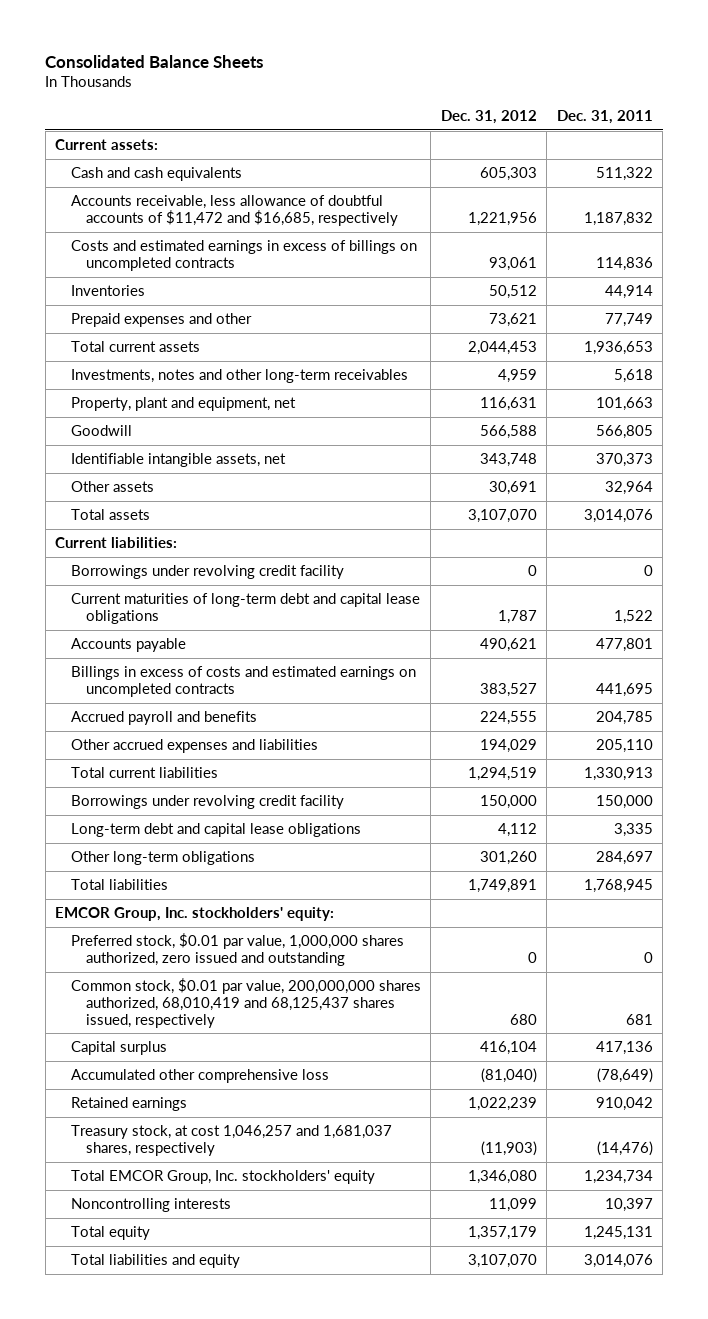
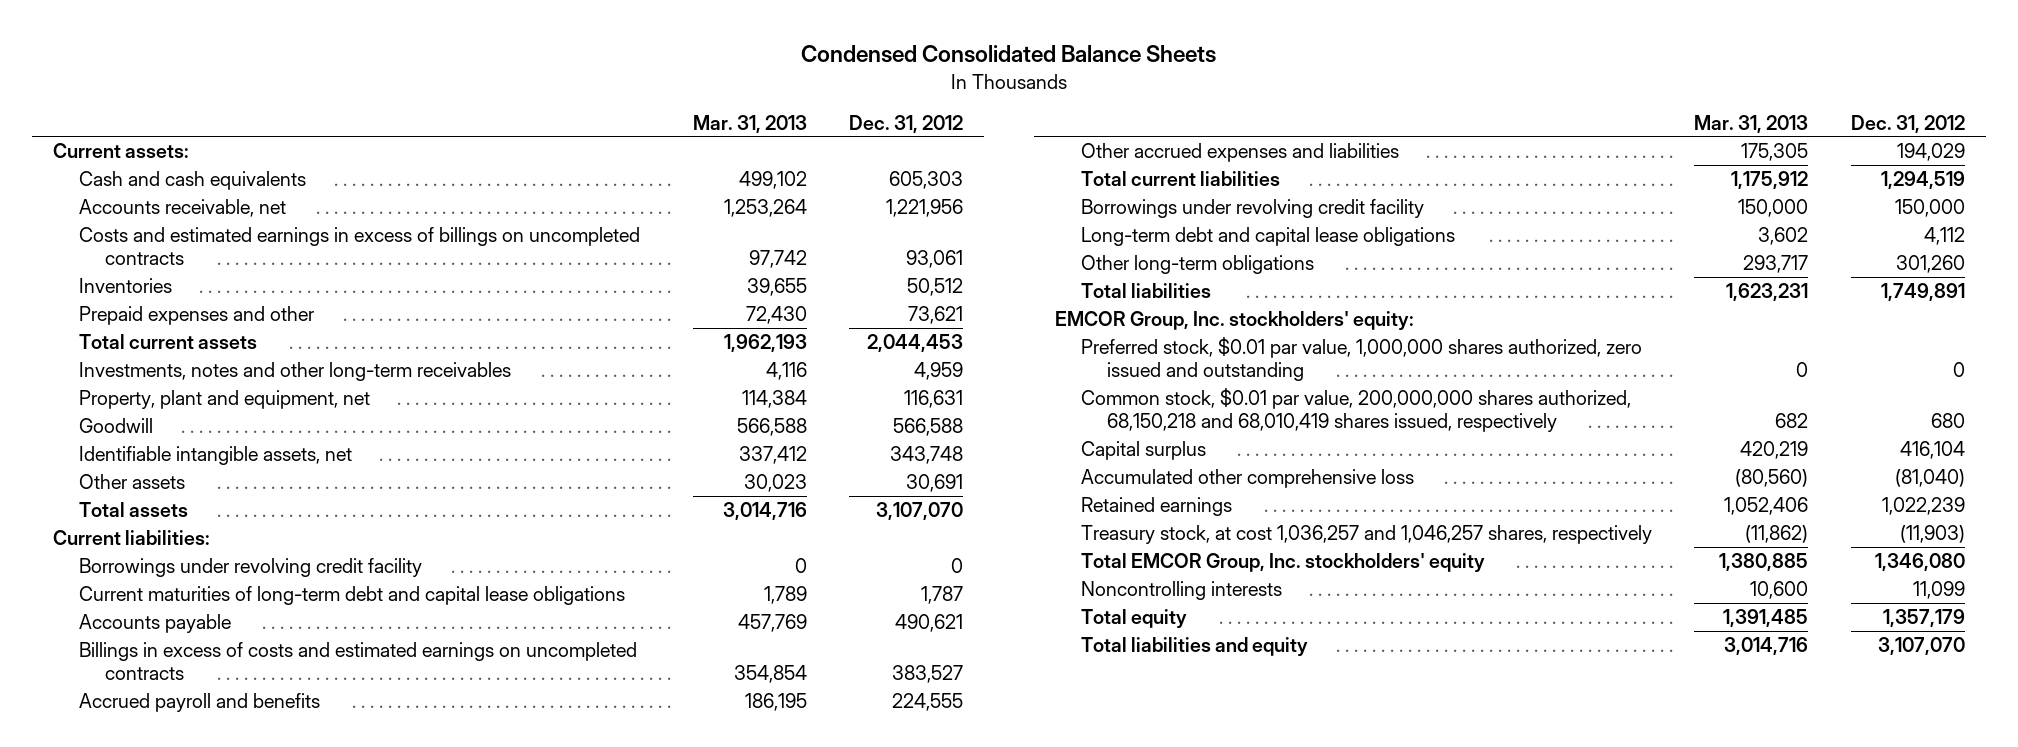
[45,54,264,68] Consolidated Balance Sheets -> [801,45,1217,64] Condensed Consolidated Balance Sheets
[556,110,653,125] Dec. 31, 2011 -> none
none -> [692,114,807,133] Mar. 31, 2013
[70,195,399,226] Accounts receivable, less allowance of doubtful accounts of $11,472 and $16,685, respectively -> [79,199,287,218] Accounts receivable, net
[70,978,421,1028] Common stock, $0.01 par value, 200,000,000 shares authorized, 68,010,419 and 68,125,437 shares issued, respectively -> [1080,388,1631,433] Common stock, $0.01 par value, 200,000,000 shares authorized, 68,150,218 and 68,010,419 shares issued, respectively
[70,1125,392,1156] Treasury stock, at cost 1,046,257 and 1,681,037 shares, respectively -> [1080,525,1652,545] Treasury stock, at cost 1,036,257 and 1,046,257 shares, respectively

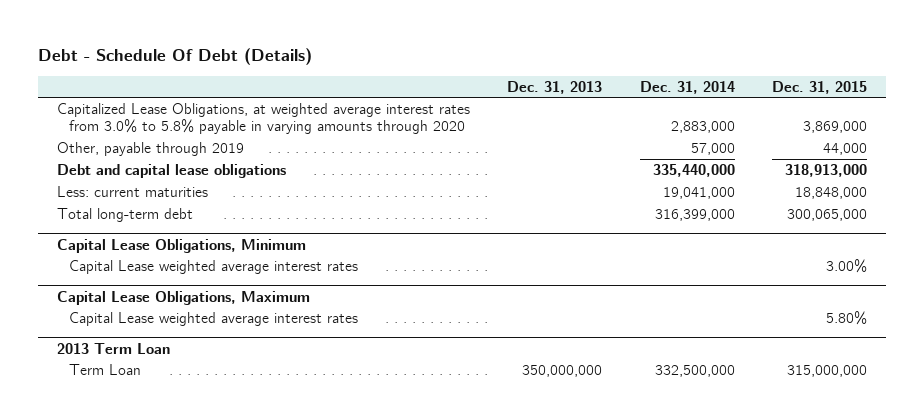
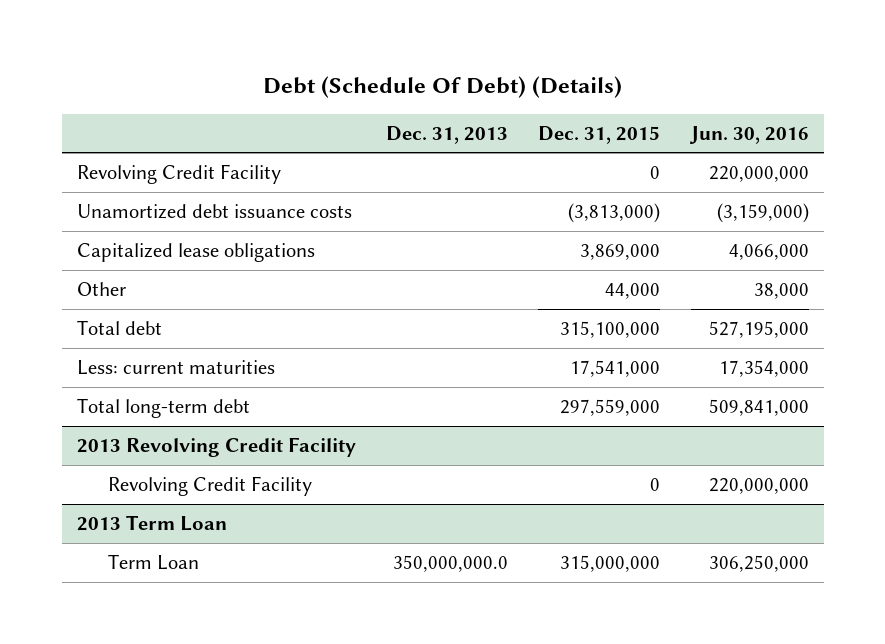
[38,48,313,66] Debt - Schedule Of Debt (Details) -> [262,76,622,99] Debt (Schedule Of Debt) (Details)
[639,80,735,94] Dec. 31, 2014 -> none
none -> [688,125,809,144] Jun. 30, 2016
[56,163,286,178] Debt and capital lease obligations -> none
[56,238,306,253] Capital Lease Obligations, Minimum -> none
[68,259,358,274] Capital Lease weighted average interest rates -> none
[56,290,310,305] Capital Lease Obligations, Maximum -> none
[68,311,358,326] Capital Lease weighted average interest rates -> none
none -> [76,164,281,185] Revolving Credit Facility
none -> [76,204,352,220] Unamortized debt issuance costs
[56,102,470,135] Capitalized Lease Obligations, at weighted average interest rates from 3.0% to 5.8% payable in varying amounts through 2020 -> [76,243,315,263] Capitalized lease obligations
[56,141,244,156] Other, payable through 2019 -> [76,282,126,297] Other
none -> [76,320,162,336] Total debt
[794,186,867,199] 18,848,000 -> [570,360,661,378] 17,541,000
[786,208,867,221] 300,065,000 -> [560,399,661,417] 297,559,000
none -> [76,437,356,458] 2013 Revolving Credit Facility
none -> [107,476,312,497] Revolving Credit Facility
[522,364,603,377] 350,000,000 -> [392,555,508,573] 350,000,000.0

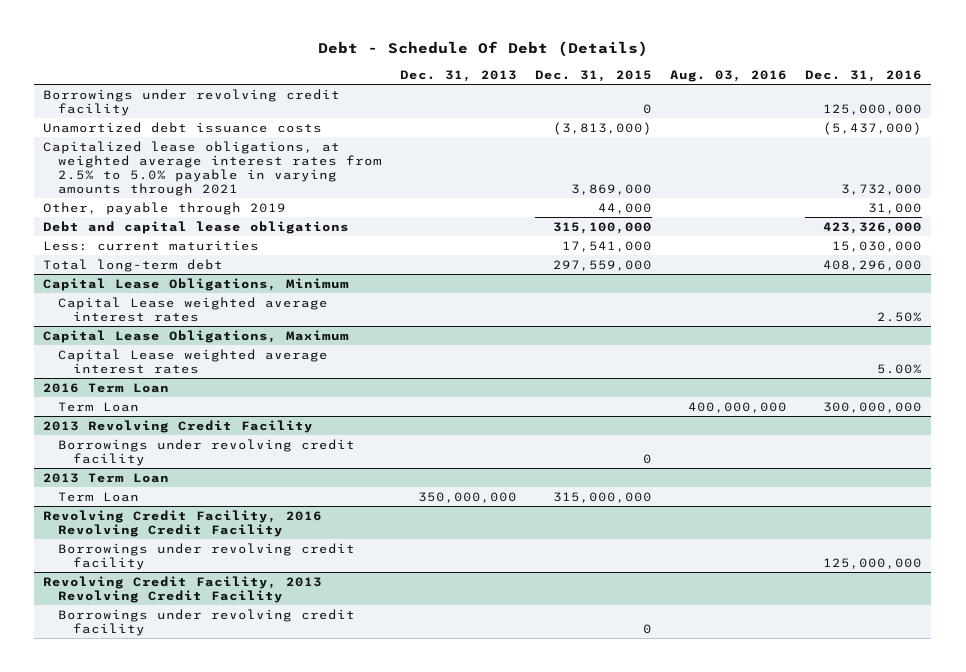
[262,76,622,99] Debt (Schedule Of Debt) (Details) -> [317,41,648,58] Debt - Schedule Of Debt (Details)
[688,125,809,144] Jun. 30, 2016 -> none
none -> [670,69,788,82] Aug. 03, 2016
none -> [805,69,923,82] Dec. 31, 2016
[76,164,281,185] Revolving Credit Facility -> [43,88,341,116] Borrowings under revolving credit facility
[76,243,315,263] Capitalized lease obligations -> [43,140,382,196] Capitalized lease obligations, at weighted average interest rates from 2.5% to 5.0% payable in varying amounts through 2021
[76,282,126,297] Other -> [43,201,287,215] Other, payable through 2019
[76,320,162,336] Total debt -> [43,220,350,234] Debt and capital lease obligations
none -> [43,277,350,291] Capital Lease Obligations, Minimum
none -> [57,296,328,322] Capital Lease weighted average interest rates
none -> [43,329,350,343] Capital Lease Obligations, Maximum
none -> [57,348,328,374] Capital Lease weighted average interest rates
none -> [43,382,170,393] 2016 Term Loan
none -> [57,401,139,412] Term Loan
[107,476,312,497] Revolving Credit Facility -> [57,438,355,466] Borrowings under revolving credit facility
[392,555,508,573] 350,000,000.0 -> [418,491,518,503] 350,000,000
none -> [43,509,323,537] Revolving Credit Facility, 2016 Revolving Credit Facility
none -> [57,542,355,570] Borrowings under revolving credit facility
none -> [43,575,323,603] Revolving Credit Facility, 2013 Revolving Credit Facility
none -> [57,608,355,636] Borrowings under revolving credit facility

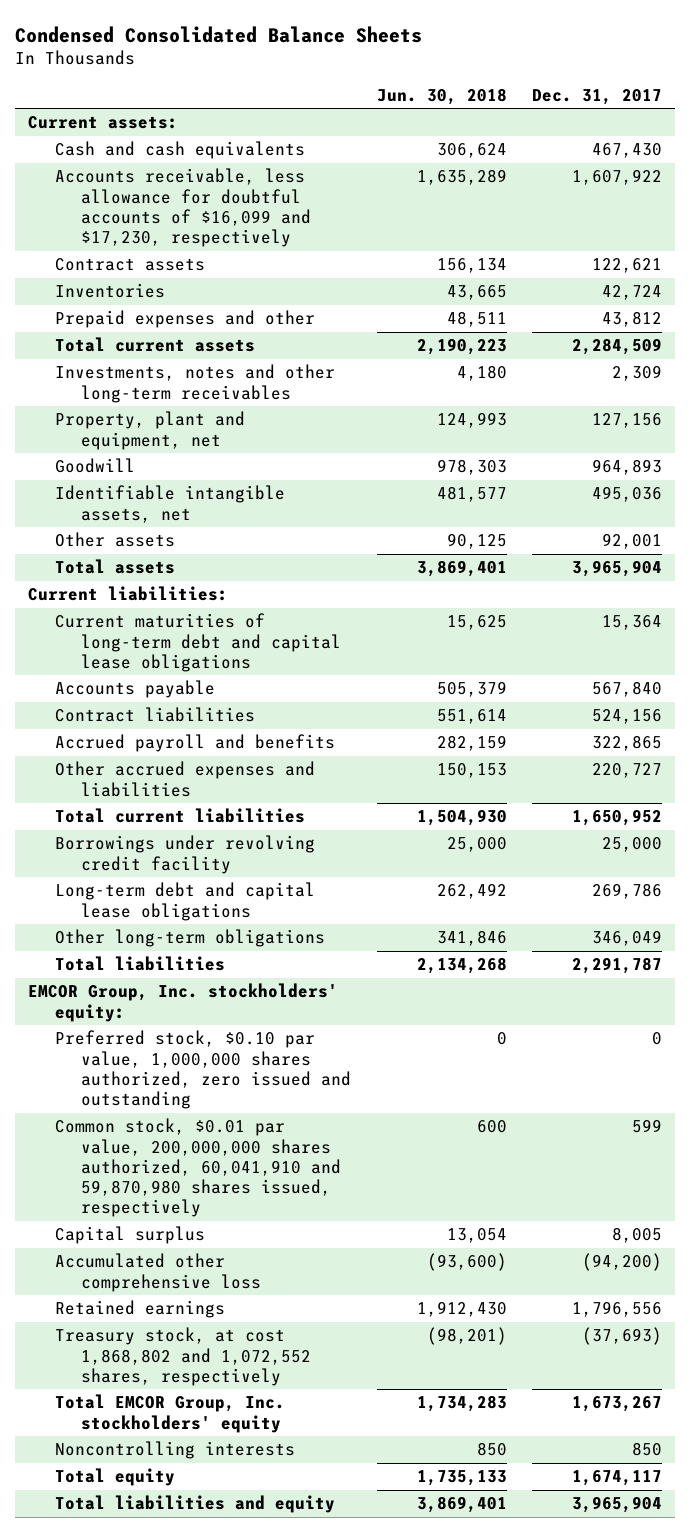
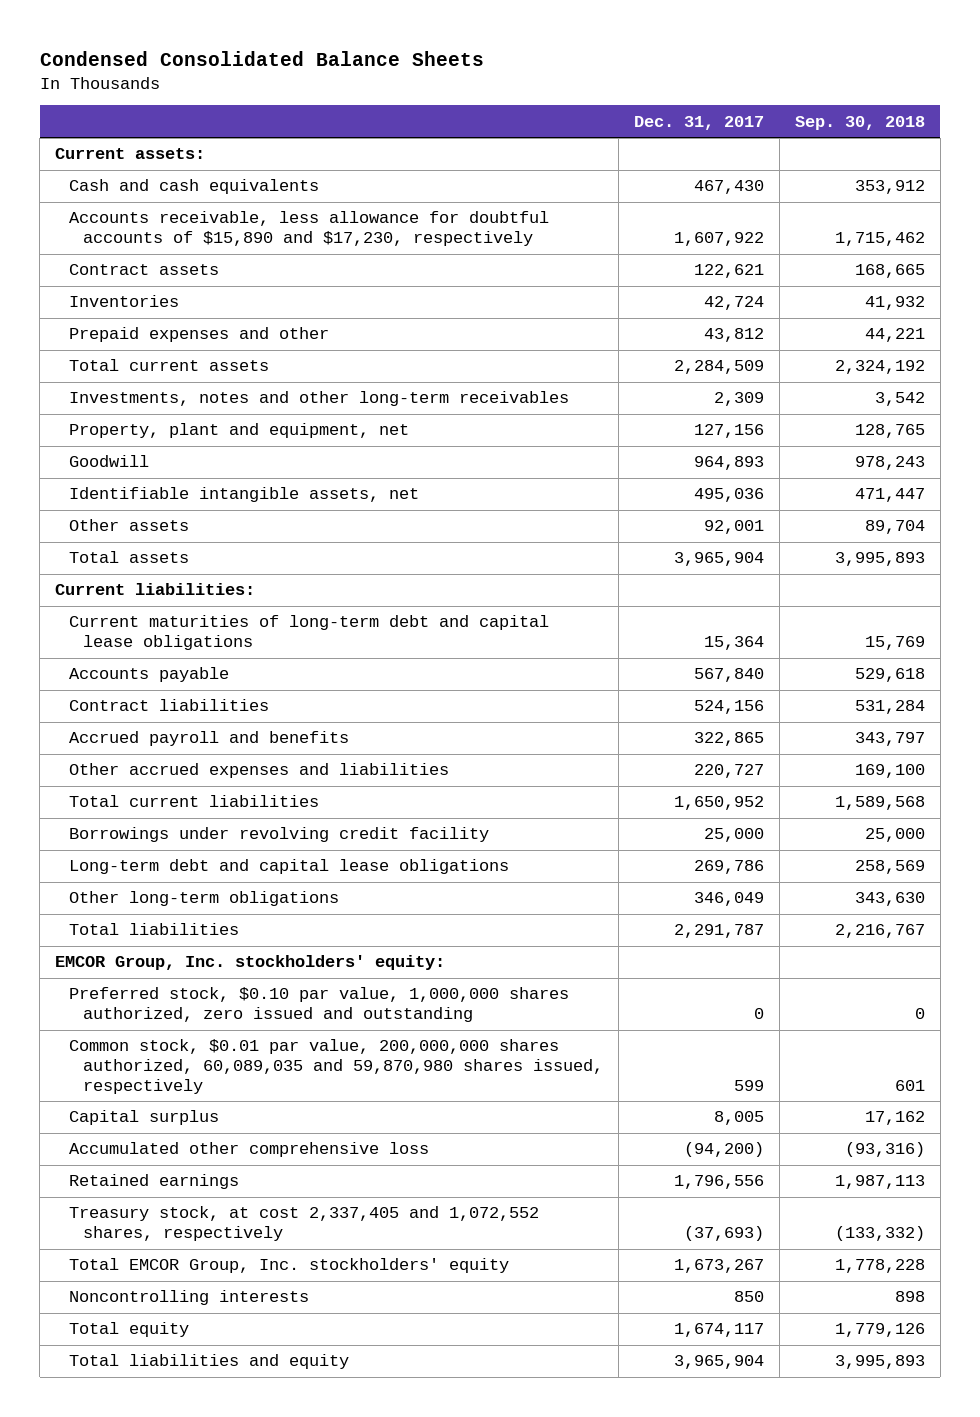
[376,87,507,105] Jun. 30, 2018 -> none
none -> [794,115,925,130] Sep. 30, 2018
[54,168,312,248] Accounts receivable, less allowance for doubtful accounts of $16,099 and $17,230, respectively -> [69,211,550,247] Accounts receivable, less allowance for doubtful accounts of $15,890 and $17,230, respectively
[54,1118,342,1218] Common stock, $0.01 par value, 200,000,000 shares authorized, 60,041,910 and 59,870,980 shares issued, respectively -> [69,1039,604,1095] Common stock, $0.01 par value, 200,000,000 shares authorized, 60,089,035 and 59,870,980 shares issued, respectively
[54,1327,312,1386] Treasury stock, at cost 1,868,802 and 1,072,552 shares, respectively -> [69,1206,540,1242] Treasury stock, at cost 2,337,405 and 1,072,552 shares, respectively

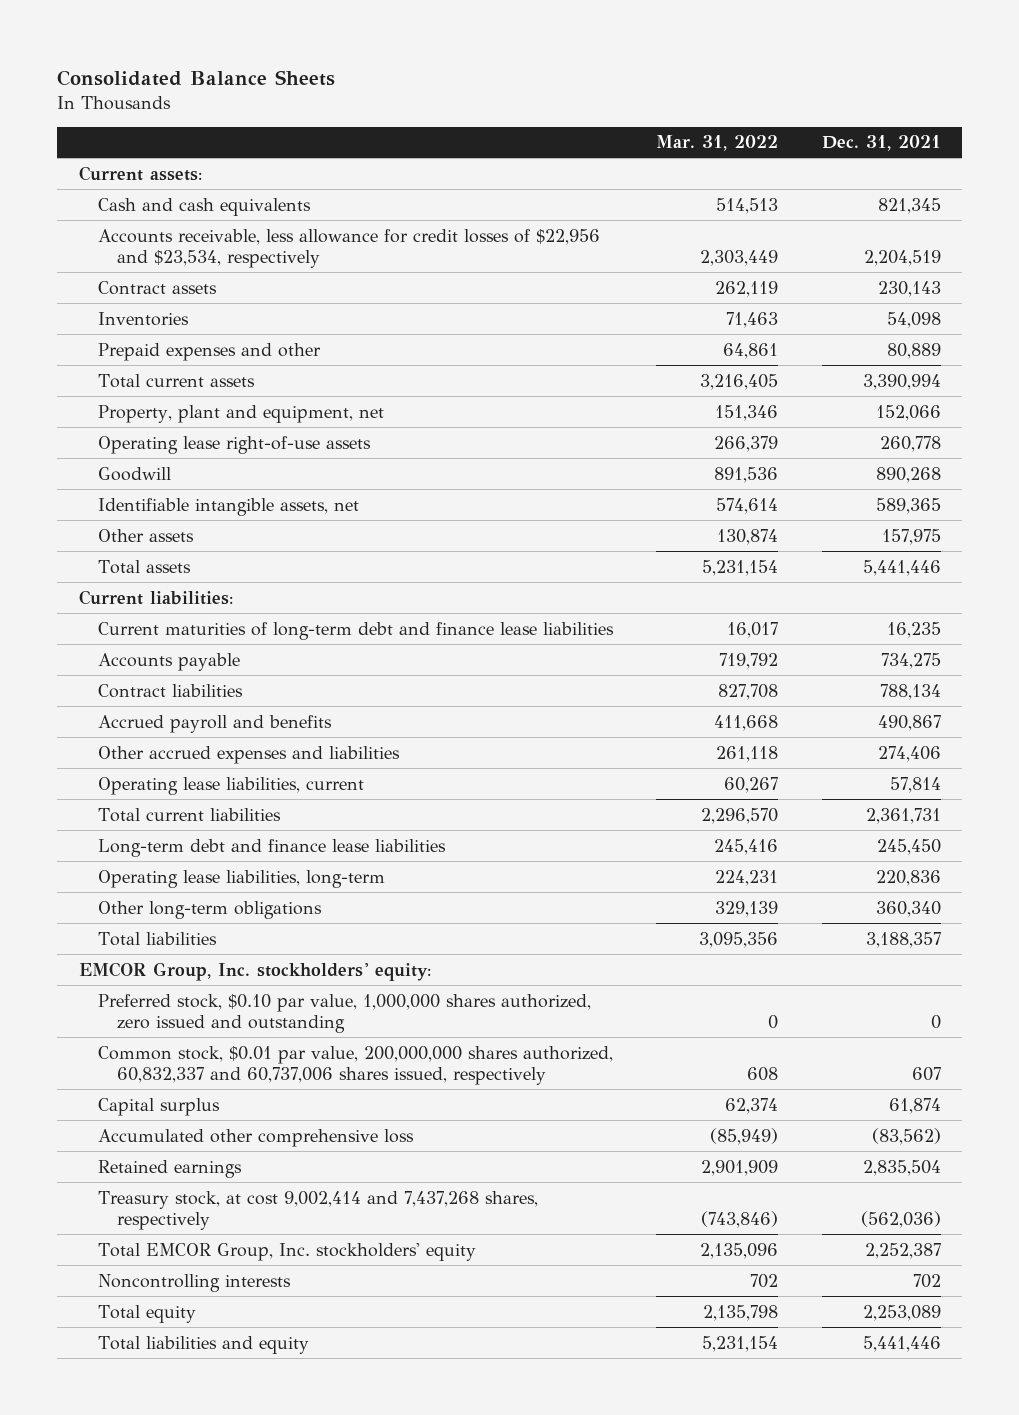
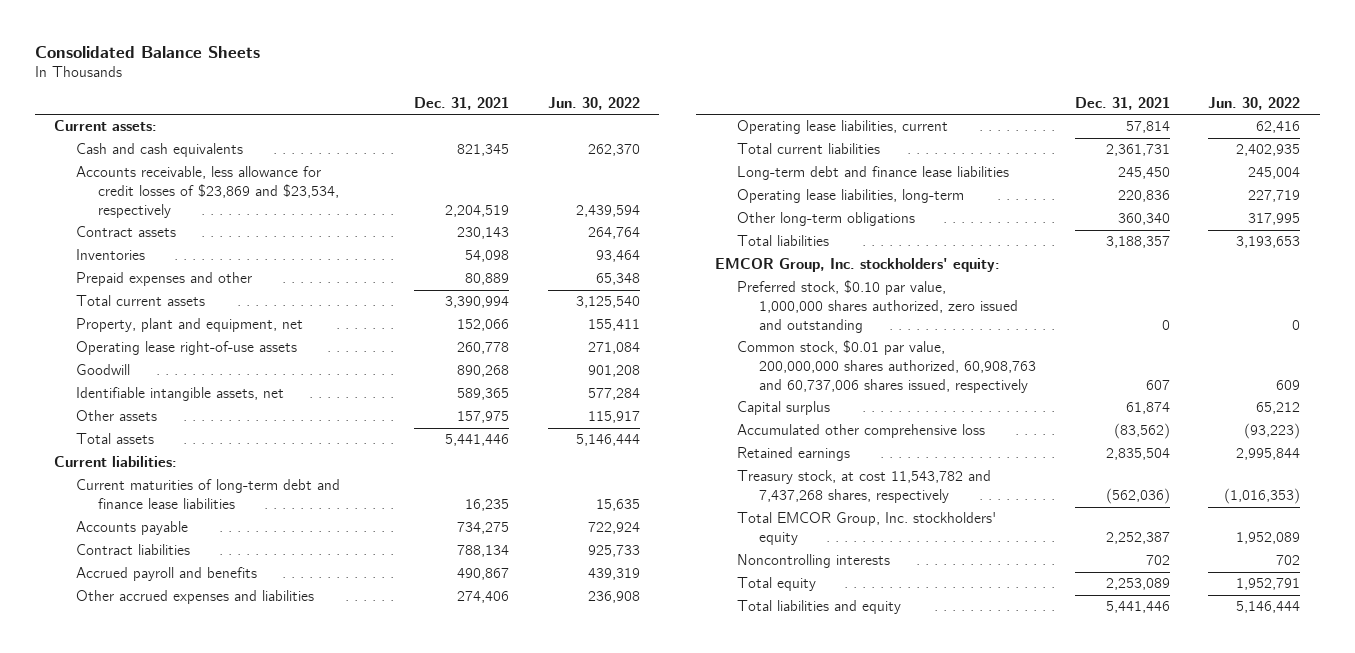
[656,135,779,152] Mar. 31, 2022 -> none
none -> [547,97,640,111] Jun. 30, 2022
[97,228,600,269] Accounts receivable, less allowance for credit losses of $22,956 and $23,534, respectively -> [76,166,340,219] Accounts receivable, less allowance for credit losses of $23,869 and $23,534, respectively
[97,1045,613,1086] Common stock, $0.01 par value, 200,000,000 shares authorized, 60,832,337 and 60,737,006 shares issued, respectively -> [736,340,1036,394] Common stock, $0.01 par value, 200,000,000 shares authorized, 60,908,763 and 60,737,006 shares issued, respectively
[97,1190,538,1231] Treasury stock, at cost 9,002,414 and 7,437,268 shares, respectively -> [736,470,991,504] Treasury stock, at cost 11,543,782 and 7,437,268 shares, respectively

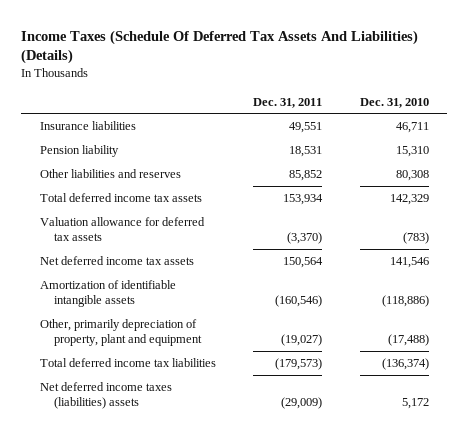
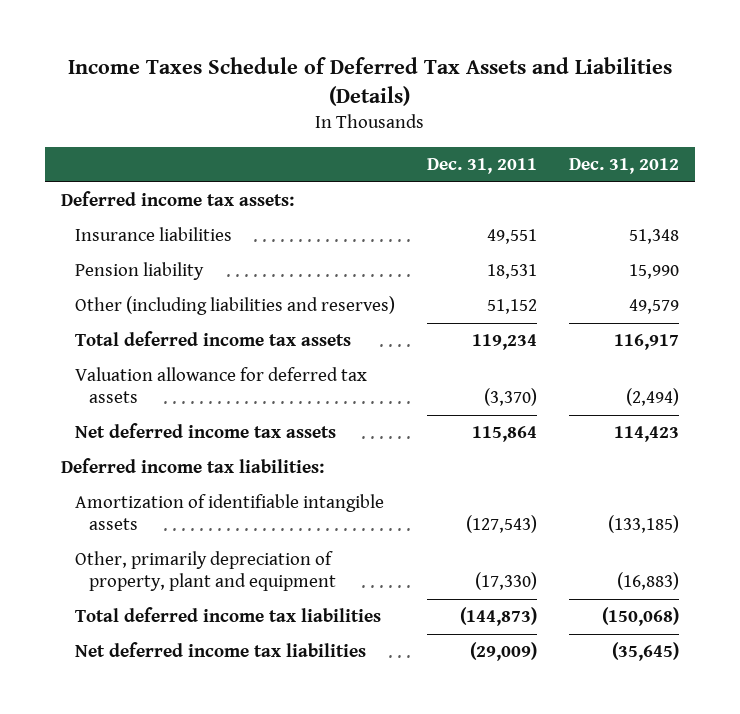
[21,29,419,65] Income Taxes (Schedule Of Deferred Tax Assets And Liabilities) (Details) -> [68,57,673,107] Income Taxes Schedule of Deferred Tax Assets and Liabilities (Details)
[359,97,429,108] Dec. 31, 2010 -> none
none -> [569,158,680,175] Dec. 31, 2012
none -> [61,191,295,207] Deferred income tax assets:
[40,168,182,178] Other liabilities and reserves -> [75,296,396,316] Other (including liabilities and reserves)
[289,169,323,181] 85,852 -> [487,299,538,315] 51,152
[283,193,324,205] 153,934 -> [472,334,538,351] 119,234
[283,256,324,268] 150,564 -> [472,426,538,443] 115,864
none -> [61,458,325,474] Deferred income tax liabilities:
[275,295,323,308] (160,546) -> [466,515,538,534] (127,543)
[281,334,323,347] (19,027) -> [475,572,538,591] (17,330)
[275,357,323,370] (179,573) -> [460,607,538,627] (144,873)
[40,381,173,410] Net deferred income taxes (liabilities) assets -> [75,642,367,658] Net deferred income tax liabilities

